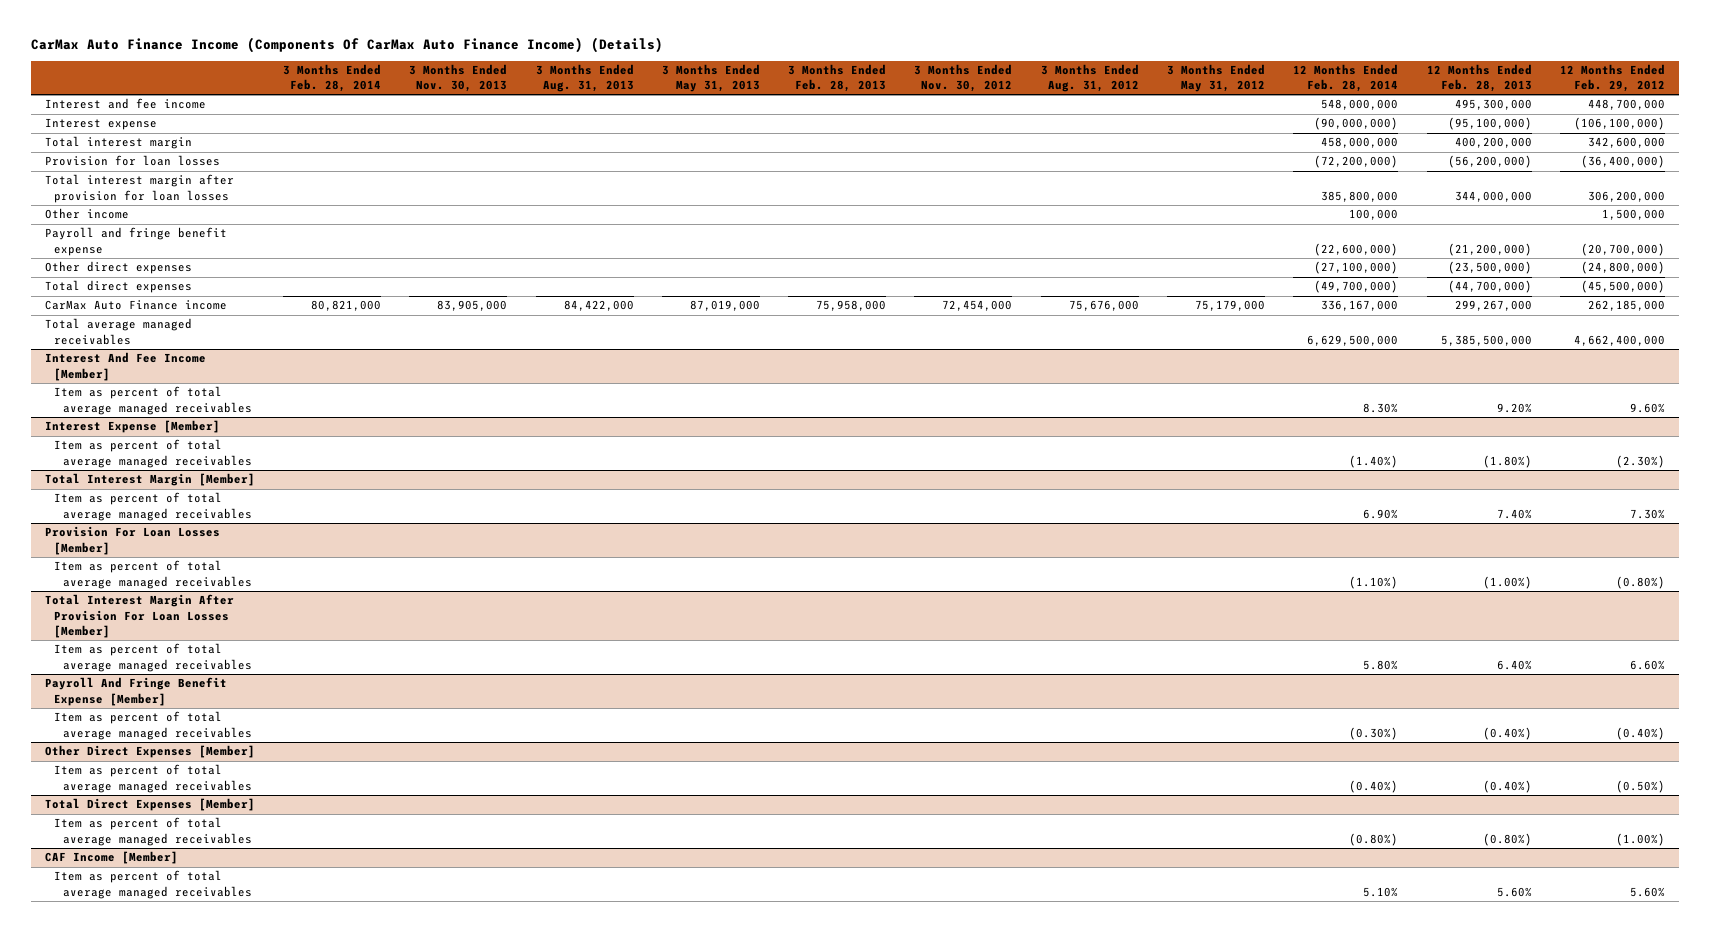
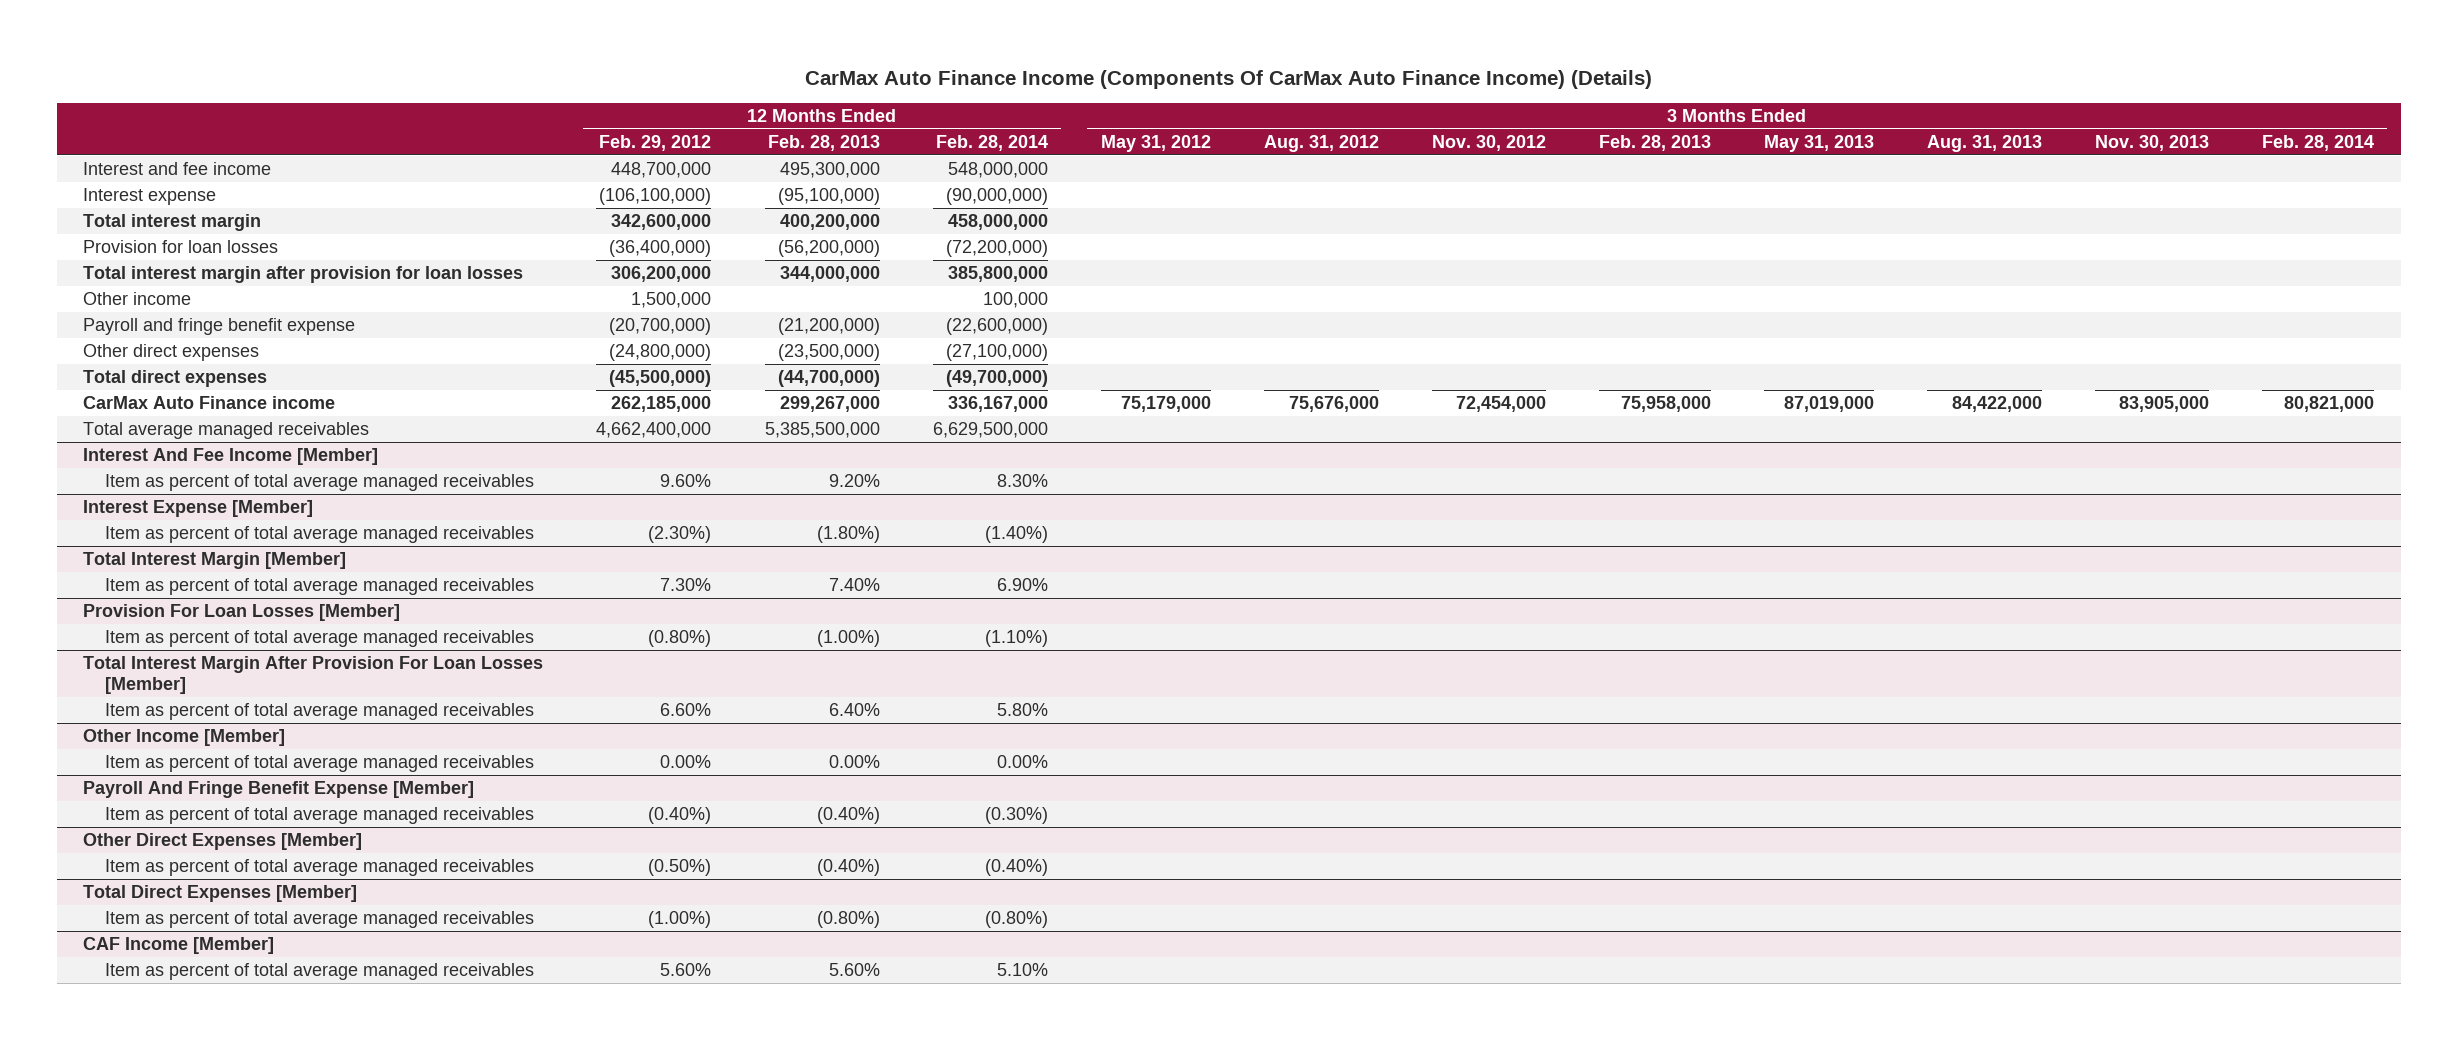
none -> [83,729,286,747] Other Income [Member]
none -> [104,755,534,773] Item as percent of total average managed receivables

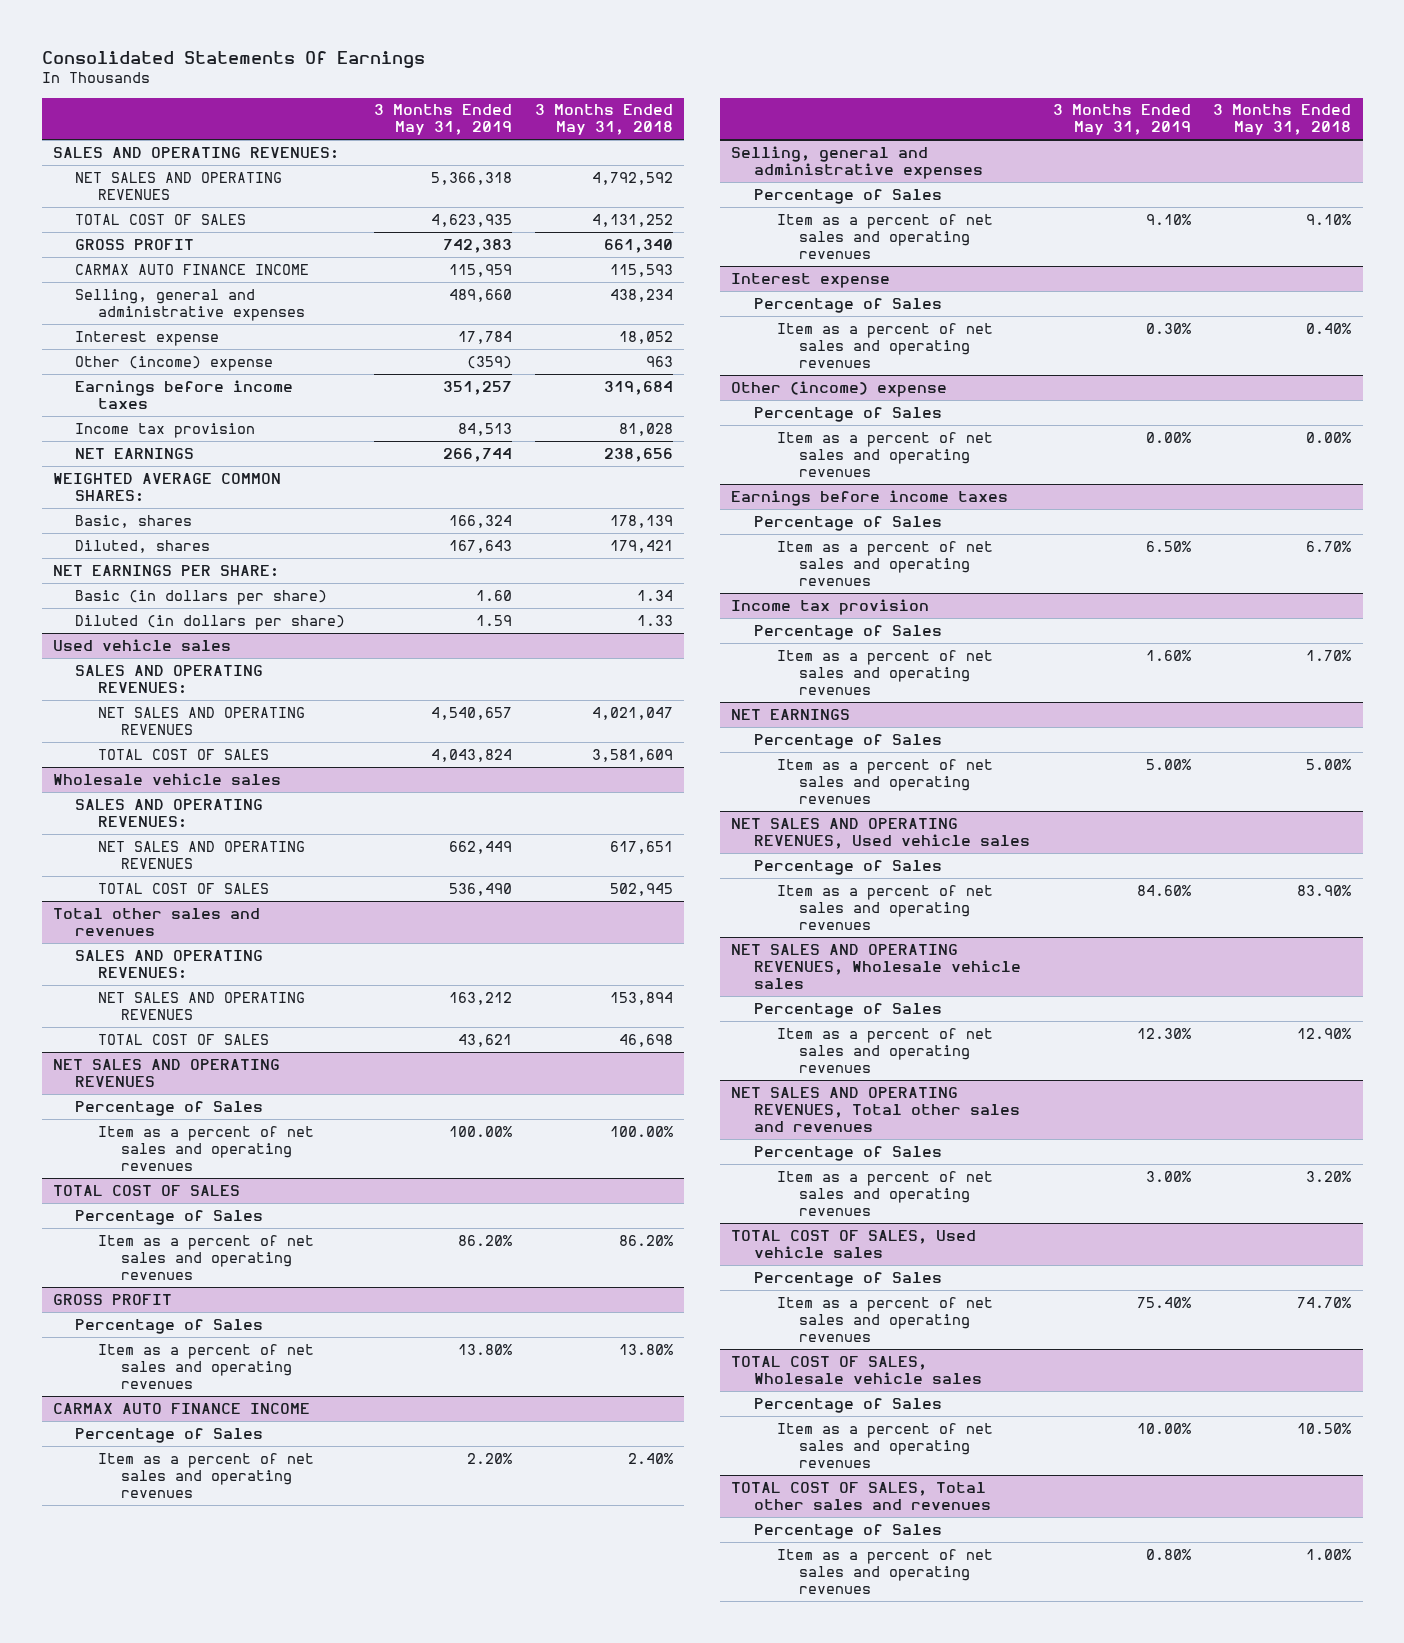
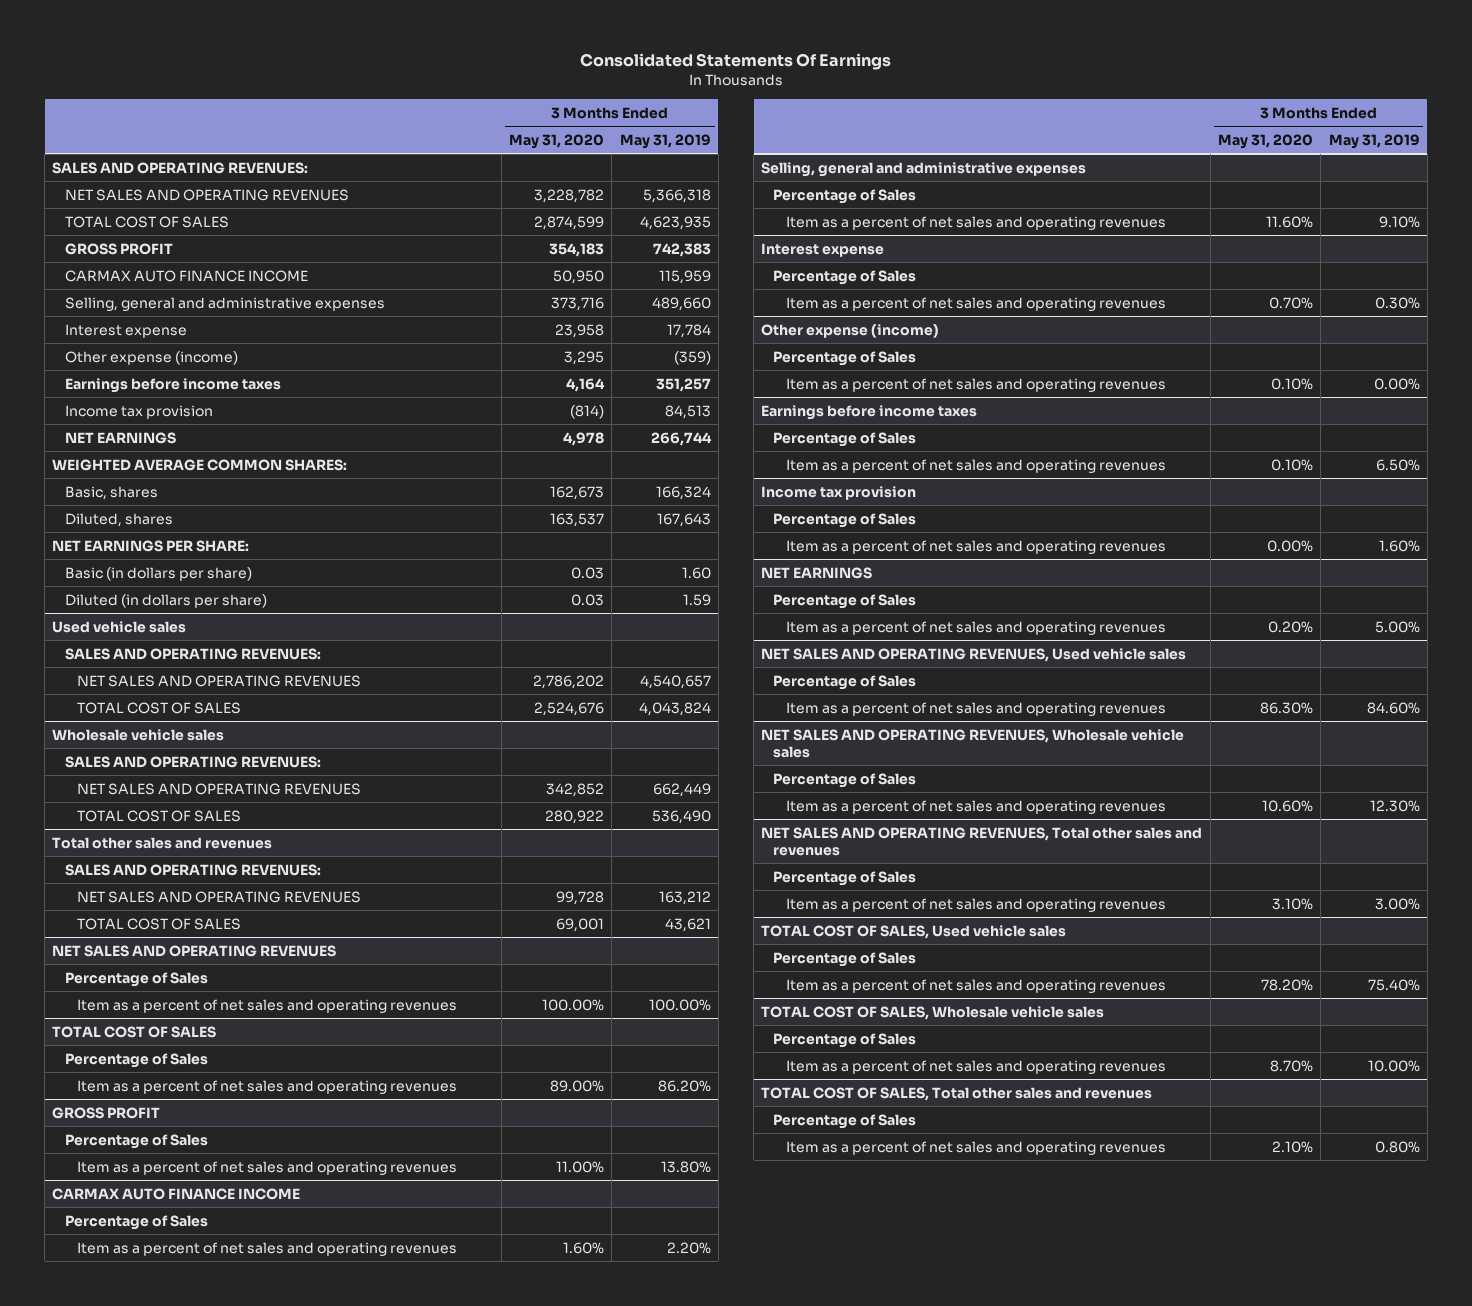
[534,104,673,136] 3 Months Ended May 31, 2018 -> none
none -> [508,134,604,150] May 31, 2020
[75,355,274,371] Other (income) expense -> [64,350,238,365] Other expense (income)
[731,380,948,397] Other (income) expense -> [761,323,940,338] Other expense (income)

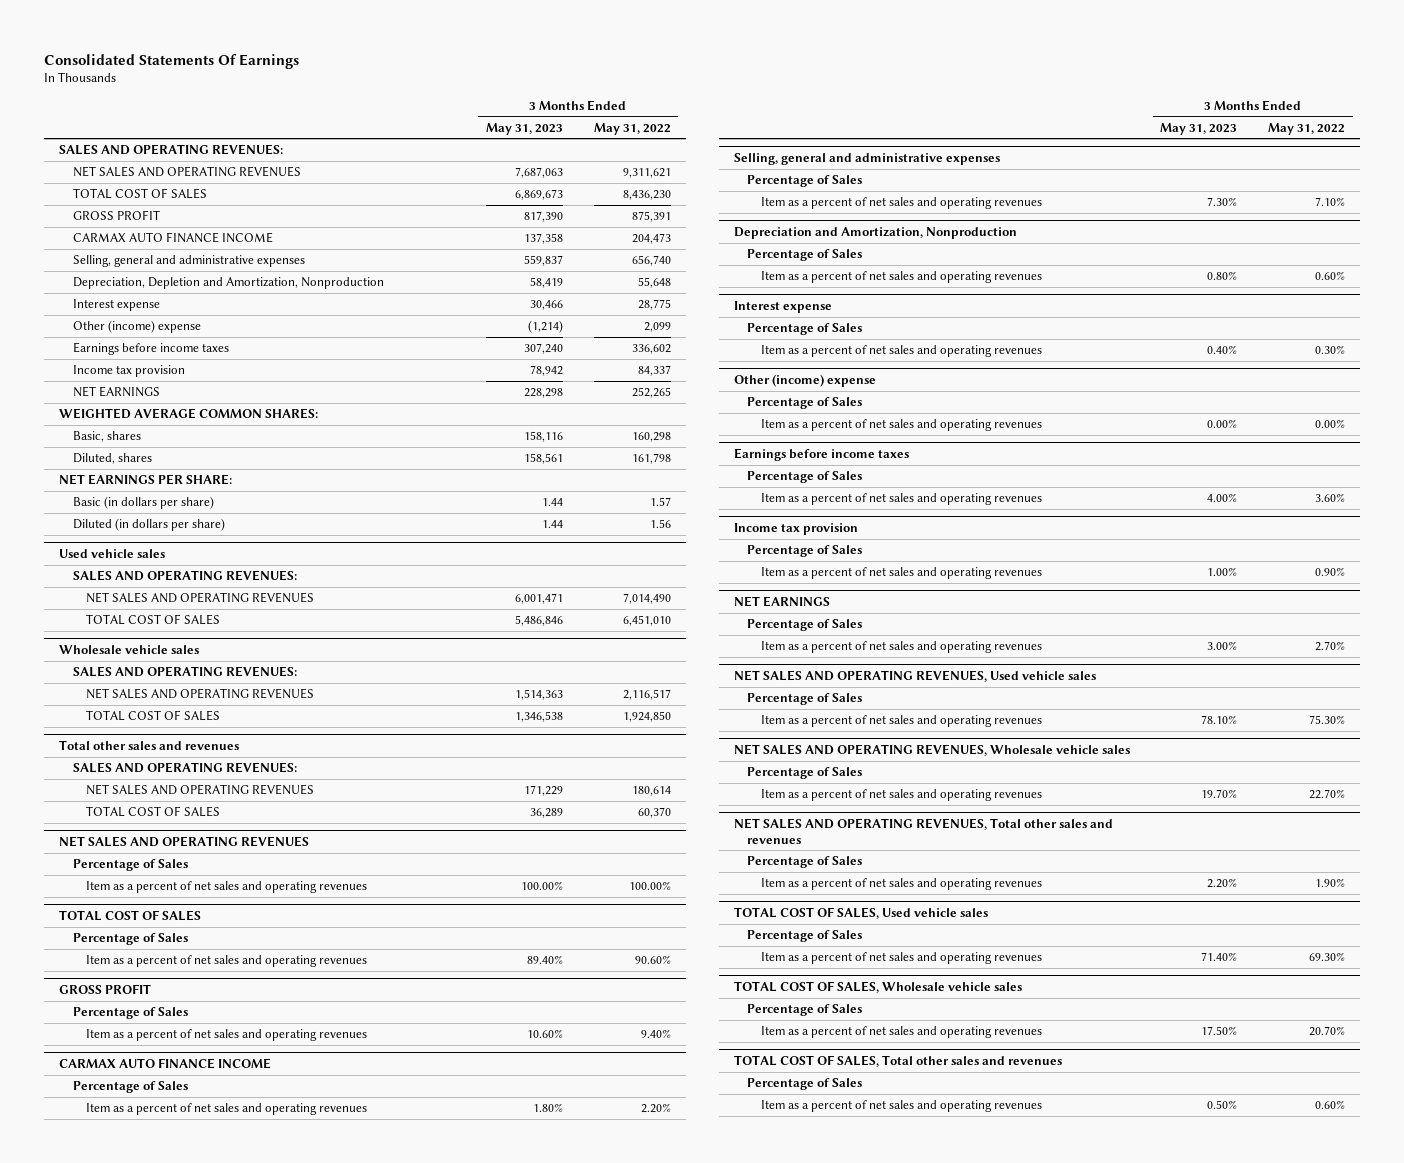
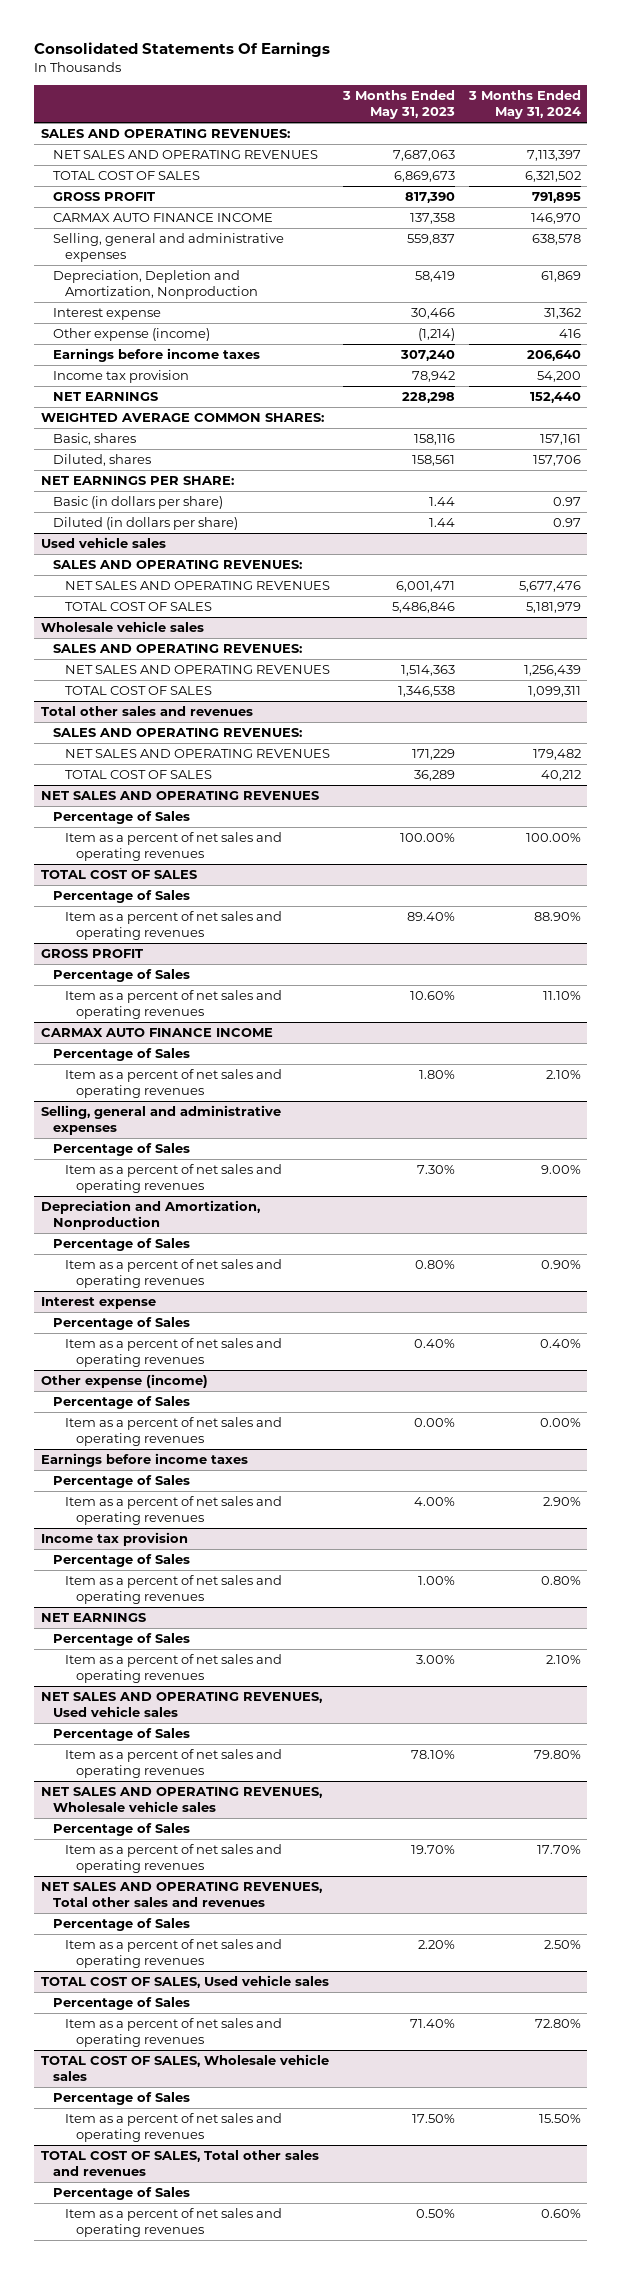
[593,122,671,135] May 31, 2022 -> none
none -> [467,89,581,120] 3 Months Ended May 31, 2024
[72,320,201,334] Other (income) expense -> [52,327,210,341] Other expense (income)
[733,374,876,388] Other (income) expense -> [41,1373,209,1388] Other expense (income)

